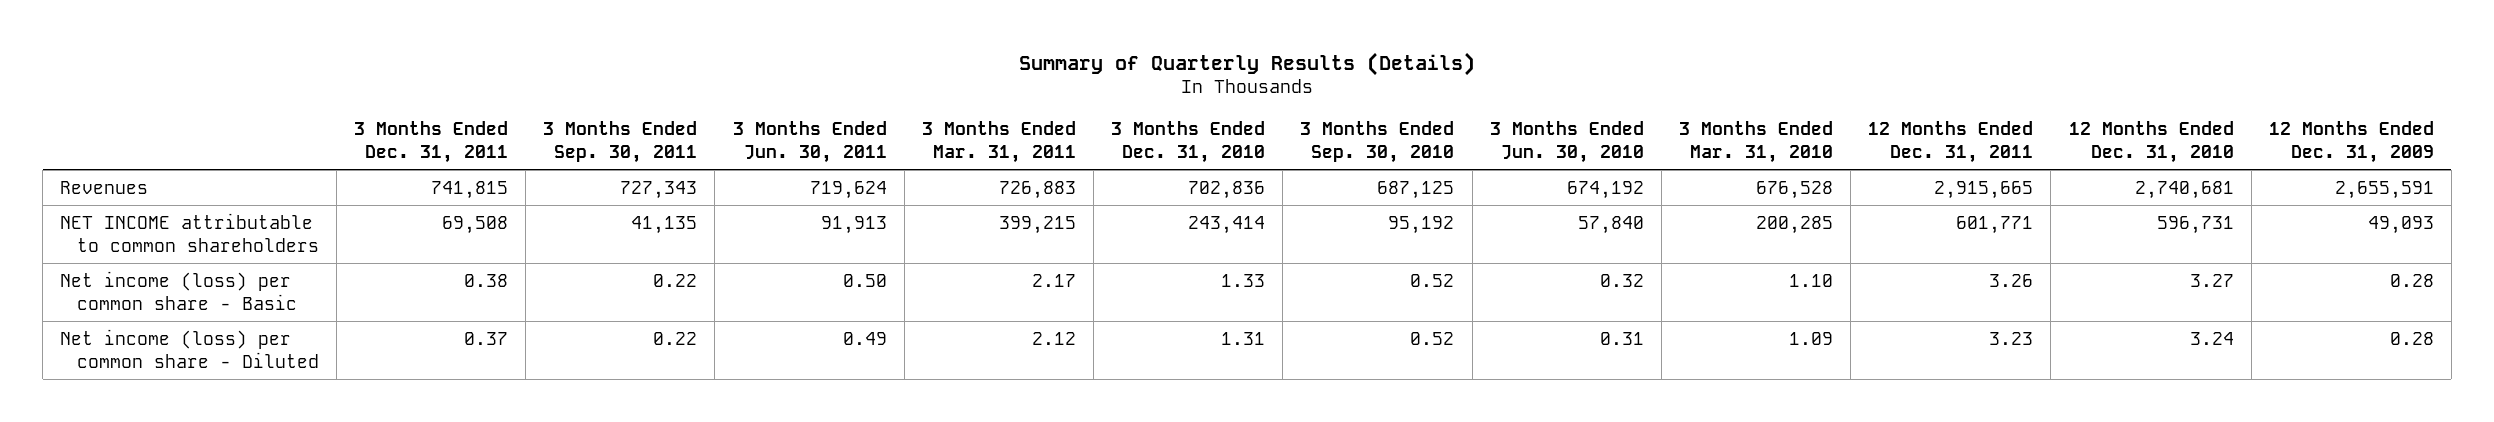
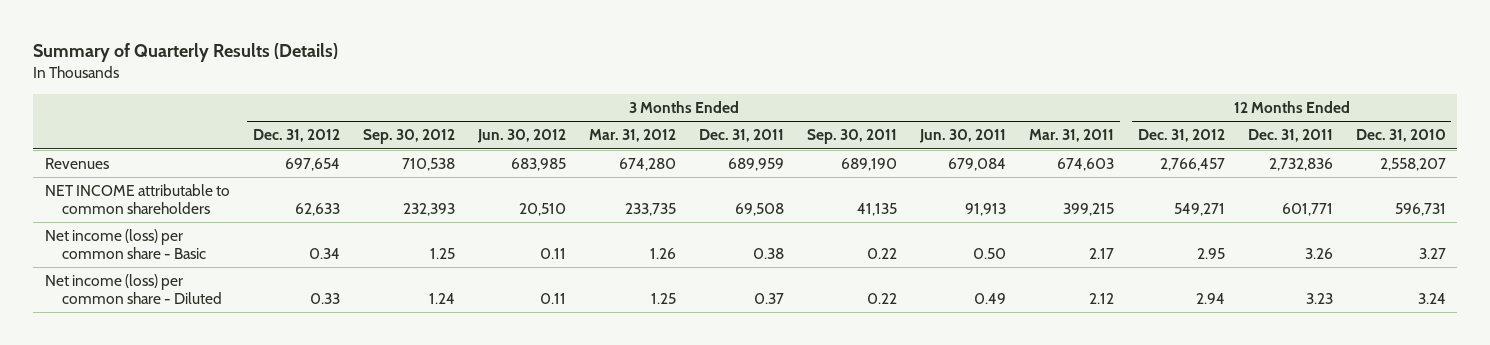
[1111,120,1266,163] 3 Months Ended Dec. 31, 2010 -> none
[1300,120,1455,163] 3 Months Ended Sep. 30, 2010 -> none
[1489,120,1644,163] 3 Months Ended Jun. 30, 2010 -> none
[1678,120,1833,163] 3 Months Ended Mar. 31, 2010 -> none
[2268,120,2434,163] 12 Months Ended Dec. 31, 2009 -> none
none -> [252,129,340,143] Dec. 31, 2012
none -> [362,129,455,145] Sep. 30, 2012
none -> [476,129,566,144] Jun. 30, 2012
none -> [589,129,677,143] Mar. 31, 2012
none -> [1137,129,1225,143] Dec. 31, 2012
[430,180,508,199] 741,815 -> [728,158,785,172] 689,959
[620,180,698,199] 727,343 -> [841,158,898,172] 689,190
[809,180,887,199] 719,624 -> [948,158,1007,172] 679,084
[998,180,1076,199] 726,883 -> [1057,158,1115,172] 674,603
[1934,180,2034,199] 2,915,665 -> [1268,158,1333,172] 2,732,836
[2134,180,2234,199] 2,740,681 -> [1379,158,1446,172] 2,558,207

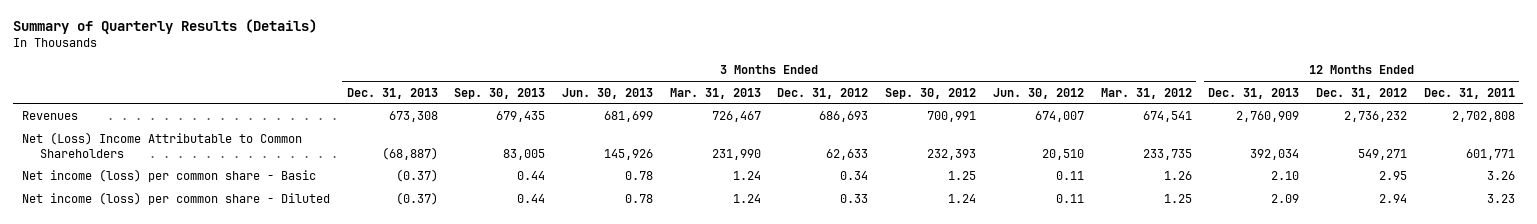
[699,129,785,143] Dec. 31, 2011 -> none
[807,129,898,145] Sep. 30, 2011 -> none
[919,129,1007,144] Jun. 30, 2011 -> none
[1029,129,1115,143] Mar. 31, 2011 -> none
[1355,129,1446,143] Dec. 31, 2010 -> none
none -> [346,87,438,99] Dec. 31, 2013
none -> [454,87,546,99] Sep. 30, 2013
none -> [562,87,654,99] Jun. 30, 2013
none -> [669,87,761,99] Mar. 31, 2013
none -> [1208,87,1300,99] Dec. 31, 2013
[284,158,340,172] 697,654 -> [819,111,869,123] 686,693
[401,158,455,172] 710,538 -> [927,111,977,123] 700,991
[510,158,566,172] 683,985 -> [1034,111,1084,123] 674,007
[619,158,677,172] 674,280 -> [1142,111,1192,123] 674,541
[1159,158,1225,172] 2,766,457 -> [1344,111,1408,123] 2,736,232
[1268,158,1333,172] 2,732,836 -> [1451,111,1515,123] 2,702,808
[44,184,230,215] NET INCOME attributable to common shareholders -> [21,132,302,159] Net (Loss) Income Attributable to Common Shareholders

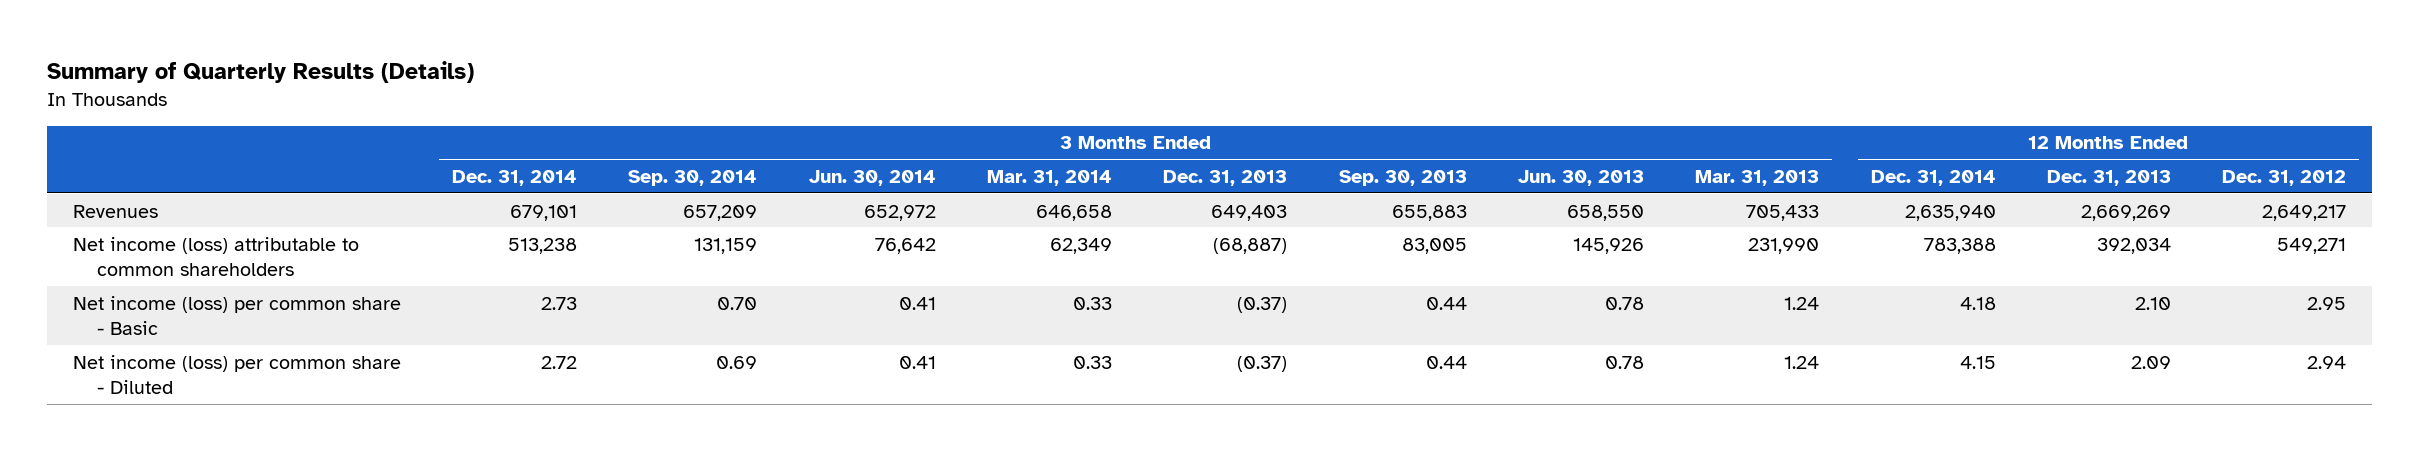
[777,87,869,99] Dec. 31, 2012 -> none
[885,87,977,99] Sep. 30, 2012 -> none
[992,87,1084,99] Jun. 30, 2012 -> none
[1100,87,1192,99] Mar. 31, 2012 -> none
[1423,87,1515,99] Dec. 31, 2011 -> none
none -> [452,169,578,186] Dec. 31, 2014
none -> [628,169,758,186] Sep. 30, 2014
none -> [808,169,936,186] Jun. 30, 2014
none -> [987,169,1113,186] Mar. 31, 2014
none -> [1870,169,1996,186] Dec. 31, 2014
[388,111,438,123] 673,308 -> [1211,204,1288,221] 649,403
[496,111,546,123] 679,435 -> [1391,204,1467,221] 655,883
[604,111,654,123] 681,699 -> [1566,204,1644,221] 658,550
[711,111,761,123] 726,467 -> [1746,204,1820,221] 705,433
[1236,111,1300,123] 2,760,909 -> [2080,204,2171,221] 2,669,269
[1344,111,1408,123] 2,736,232 -> [2262,204,2347,221] 2,649,217
[21,132,302,159] Net (Loss) Income Attributable to Common Shareholders -> [72,236,359,277] Net income (loss) attributable to common shareholders

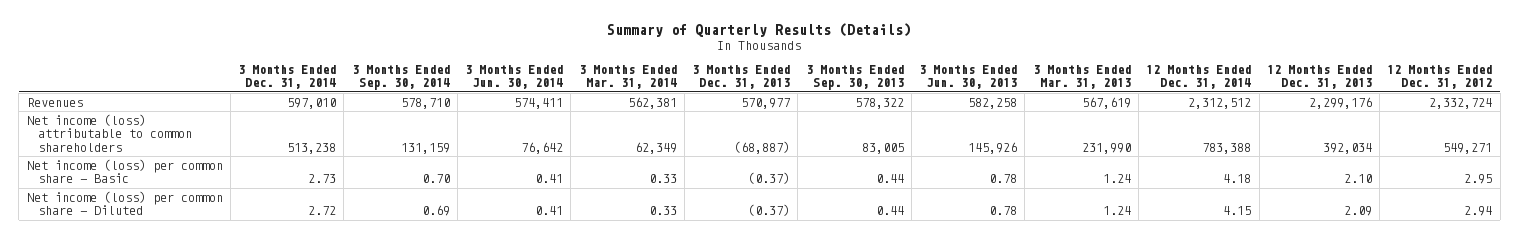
[510,204,578,221] 679,101 -> [287,98,337,110] 597,010
[683,204,758,221] 657,209 -> [400,98,450,110] 578,710
[863,204,936,221] 652,972 -> [514,98,564,110] 574,411
[1036,204,1113,221] 646,658 -> [627,97,677,110] 562,381
[1211,204,1288,221] 649,403 -> [741,98,791,110] 570,977
[1391,204,1467,221] 655,883 -> [854,98,904,110] 578,322
[1566,204,1644,221] 658,550 -> [968,98,1018,110] 582,258
[1746,204,1820,221] 705,433 -> [1081,97,1131,110] 567,619
[1904,204,1996,221] 2,635,940 -> [1188,98,1252,110] 2,312,512
[2080,204,2171,221] 2,669,269 -> [1308,97,1372,110] 2,299,176
[2262,204,2347,221] 2,649,217 -> [1429,98,1493,110] 2,332,724

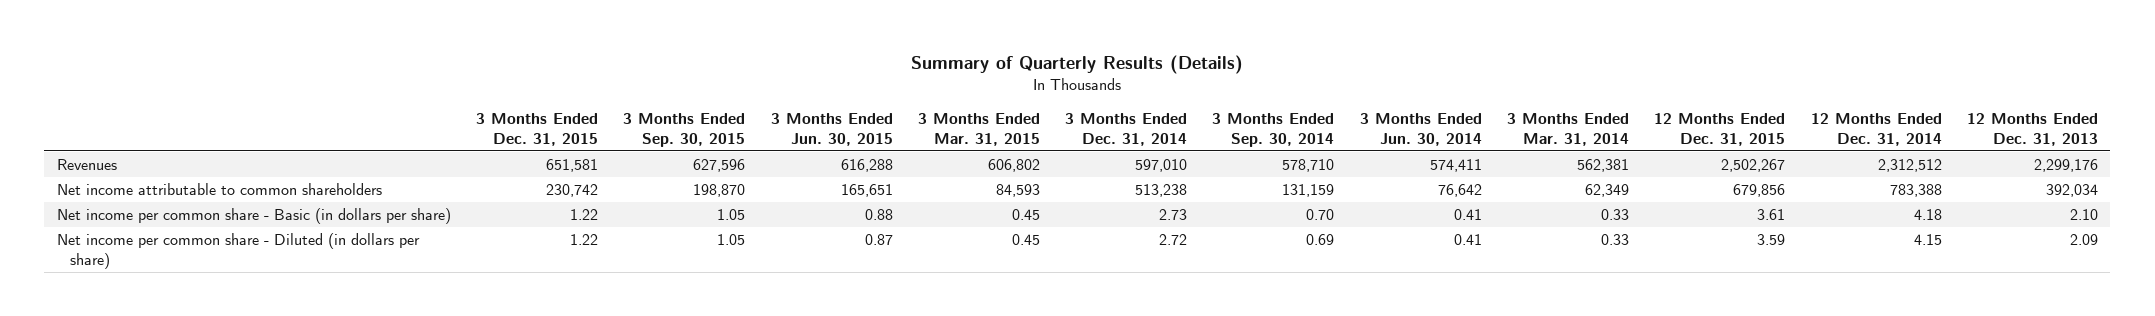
[692,65,791,90] 3 Months Ended Dec. 31, 2013 -> none
[805,65,904,91] 3 Months Ended Sep. 30, 2013 -> none
[919,65,1018,90] 3 Months Ended Jun. 30, 2013 -> none
[1032,65,1131,90] 3 Months Ended Mar. 31, 2013 -> none
[1387,65,1493,90] 12 Months Ended Dec. 31, 2012 -> none
none -> [476,113,599,146] 3 Months Ended Dec. 31, 2015
none -> [623,113,746,147] 3 Months Ended Sep. 30, 2015
none -> [770,113,893,146] 3 Months Ended Jun. 30, 2015
none -> [917,113,1040,146] 3 Months Ended Mar. 31, 2015
none -> [1654,113,1786,146] 12 Months Ended Dec. 31, 2015
[26,114,193,152] Net income (loss) attributable to common shareholders -> [56,183,382,196] Net income attributable to common shareholders
[26,159,223,184] Net income (loss) per common share - Basic -> [56,208,451,225] Net income per common share - Basic (in dollars per share)
[26,191,223,216] Net income (loss) per common share - Diluted -> [56,233,420,269] Net income per common share - Diluted (in dollars per share)

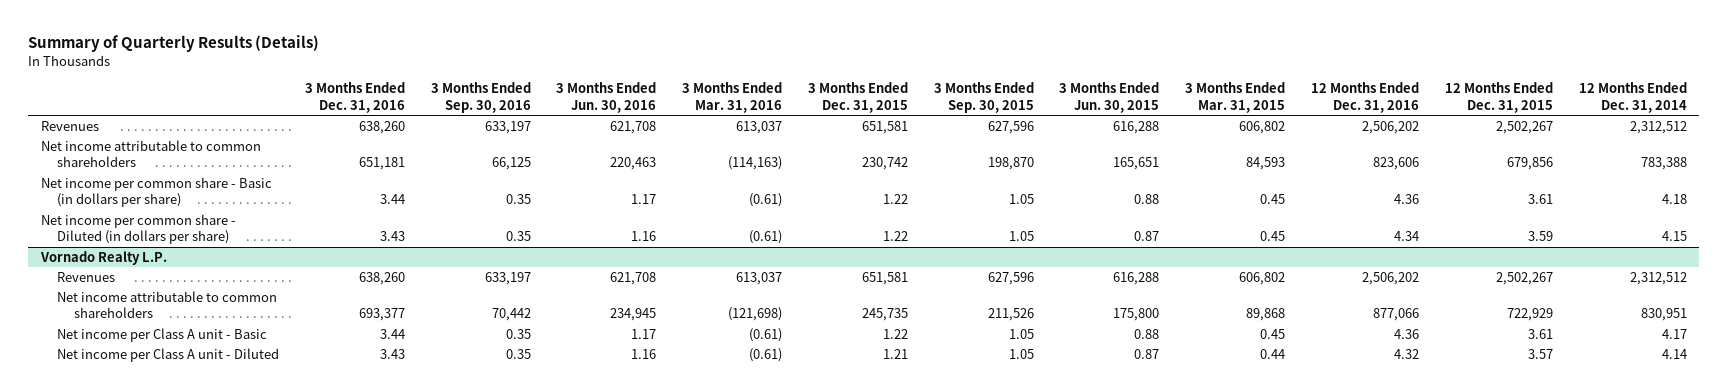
[1065,113,1188,146] 3 Months Ended Dec. 31, 2014 -> none
[1212,113,1335,147] 3 Months Ended Sep. 30, 2014 -> none
[1359,113,1482,146] 3 Months Ended Jun. 30, 2014 -> none
[1506,113,1629,146] 3 Months Ended Mar. 31, 2014 -> none
[1966,113,2098,146] 12 Months Ended Dec. 31, 2013 -> none
none -> [304,82,405,113] 3 Months Ended Dec. 31, 2016
none -> [430,82,531,113] 3 Months Ended Sep. 30, 2016
none -> [556,82,657,113] 3 Months Ended Jun. 30, 2016
none -> [682,82,783,113] 3 Months Ended Mar. 31, 2016
none -> [1310,82,1419,113] 12 Months Ended Dec. 31, 2016
none -> [39,250,167,265] Vornado Realty L.P.
none -> [57,271,116,282] Revenues
none -> [57,290,278,319] Net income attributable to common shareholders
none -> [57,327,268,342] Net income per Class A unit - Basic
none -> [57,347,280,362] Net income per Class A unit - Diluted

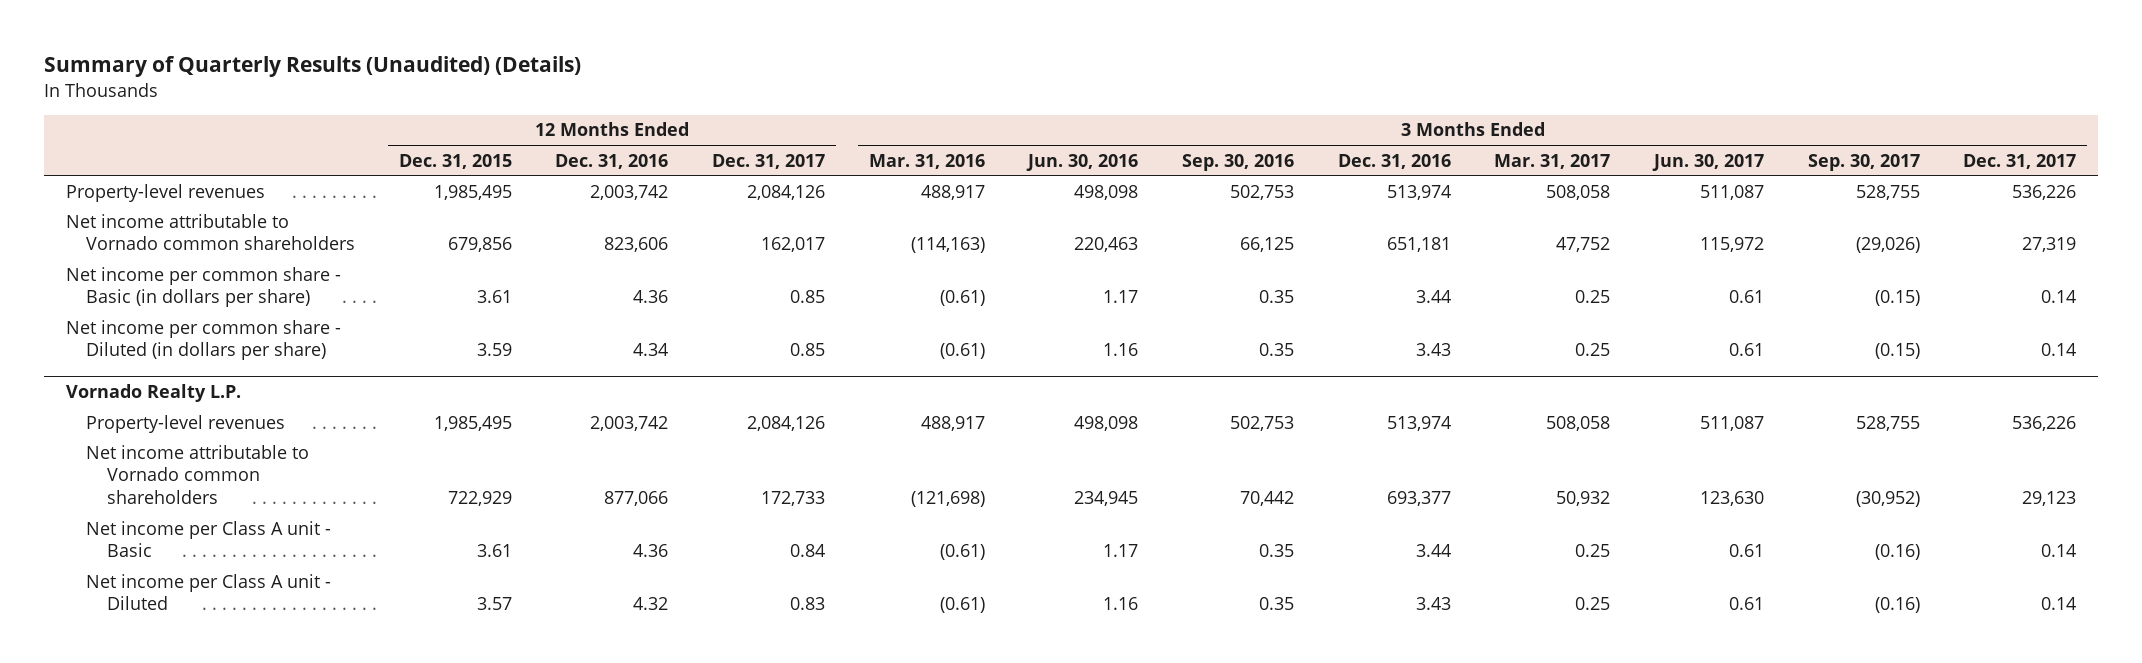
[27,34,319,52] Summary of Quarterly Results (Details) -> [43,56,581,78] Summary of Quarterly Results (Unaudited) (Details)
[807,82,908,113] 3 Months Ended Dec. 31, 2015 -> none
[933,82,1034,113] 3 Months Ended Sep. 30, 2015 -> none
[1059,82,1160,113] 3 Months Ended Jun. 30, 2015 -> none
[1185,82,1286,113] 3 Months Ended Mar. 31, 2015 -> none
[1578,82,1687,113] 12 Months Ended Dec. 31, 2014 -> none
none -> [712,153,826,169] Dec. 31, 2017
none -> [1494,153,1611,169] Mar. 31, 2017
none -> [1651,153,1764,171] Jun. 30, 2017
none -> [1807,153,1920,171] Sep. 30, 2017
none -> [1963,153,2077,169] Dec. 31, 2017
[40,120,99,131] Revenues -> [65,183,265,202] Property-level revenues
[358,120,405,134] 638,260 -> [1386,184,1451,200] 513,974
[484,120,531,134] 633,197 -> [1230,184,1295,200] 502,753
[610,120,657,134] 621,708 -> [1074,184,1139,200] 498,098
[736,120,783,134] 613,037 -> [920,184,985,200] 488,917
[1361,120,1419,134] 2,506,202 -> [590,184,669,200] 2,003,742
[1495,120,1553,134] 2,502,267 -> [433,184,512,200] 1,985,495
[40,139,261,168] Net income attributable to common shareholders -> [65,213,356,251] Net income attributable to Vornado common shareholders
[57,271,116,282] Revenues -> [86,414,286,433] Property-level revenues
[358,271,405,285] 638,260 -> [1386,415,1451,431] 513,974
[484,271,531,285] 633,197 -> [1230,415,1295,431] 502,753
[610,271,657,285] 621,708 -> [1074,415,1139,431] 498,098
[736,271,783,285] 613,037 -> [920,415,985,431] 488,917
[1361,271,1419,285] 2,506,202 -> [590,415,669,431] 2,003,742
[1495,271,1553,285] 2,502,267 -> [433,415,512,431] 1,985,495
[57,290,278,319] Net income attributable to common shareholders -> [86,444,310,505] Net income attributable to Vornado common shareholders

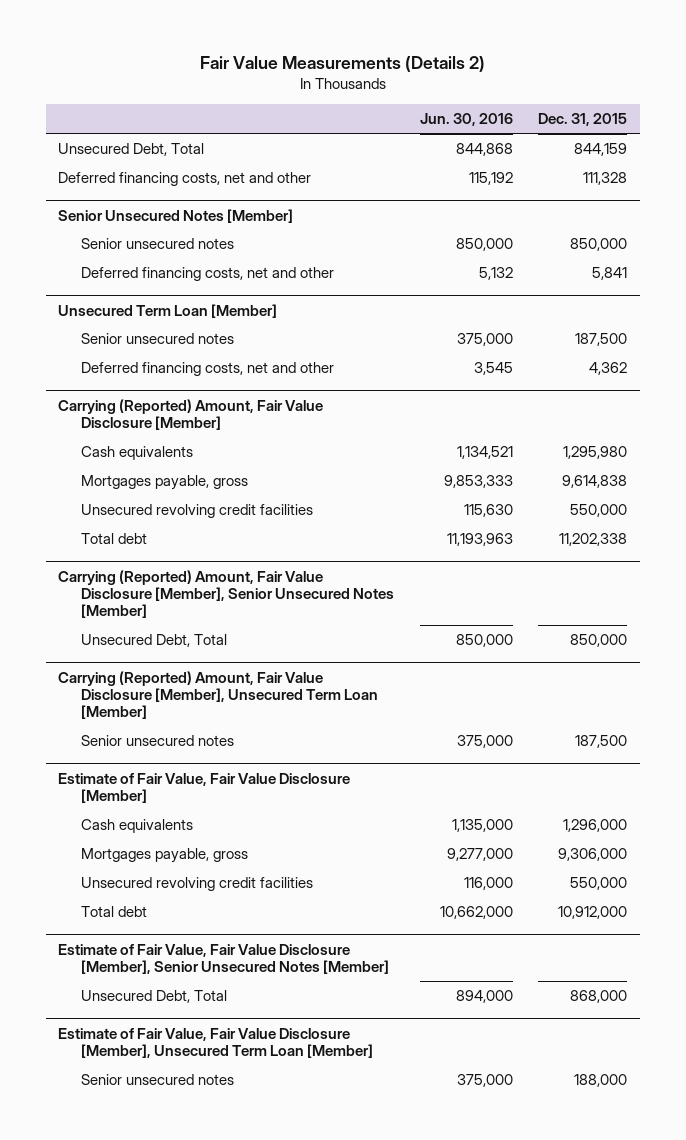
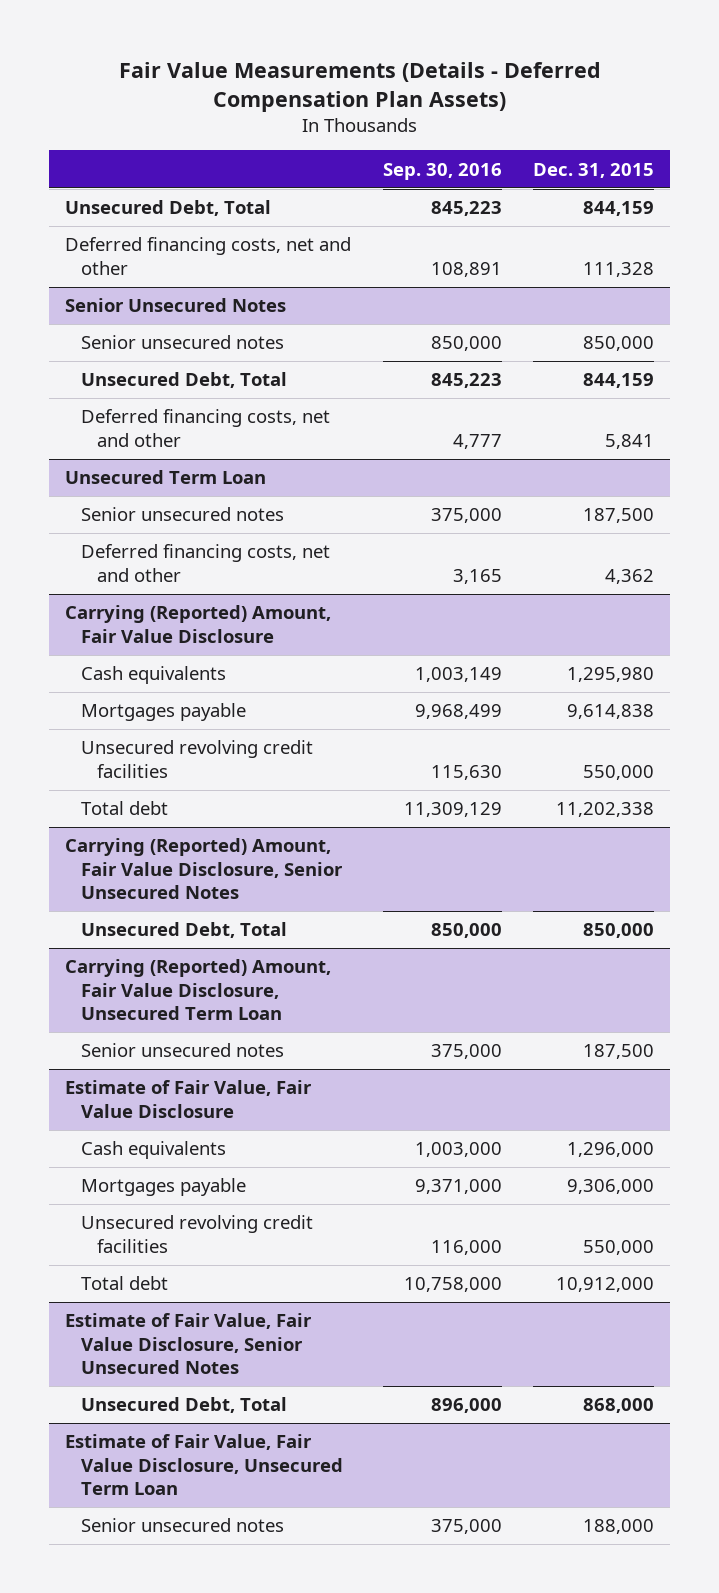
[199,56,485,73] Fair Value Measurements (Details 2) -> [118,61,601,112] Fair Value Measurements (Details - Deferred Compensation Plan Assets)
[419,113,513,127] Jun. 30, 2016 -> none
none -> [382,162,502,180] Sep. 30, 2016
[58,208,294,223] Senior Unsecured Notes [Member] -> [64,298,286,313] Senior Unsecured Notes
none -> [80,372,287,389] Unsecured Debt, Total
[58,303,278,318] Unsecured Term Loan [Member] -> [64,470,266,485] Unsecured Term Loan
[58,398,324,430] Carrying (Reported) Amount, Fair Value Disclosure [Member] -> [64,605,331,643] Carrying (Reported) Amount, Fair Value Disclosure
[81,474,249,490] Mortgages payable, gross -> [80,703,246,722] Mortgages payable
[58,569,395,619] Carrying (Reported) Amount, Fair Value Disclosure [Member], Senior Unsecured Notes [Member] -> [64,838,343,899] Carrying (Reported) Amount, Fair Value Disclosure, Senior Unsecured Notes
[58,670,379,720] Carrying (Reported) Amount, Fair Value Disclosure [Member], Unsecured Term Loan [Member] -> [64,959,331,1020] Carrying (Reported) Amount, Fair Value Disclosure, Unsecured Term Loan
[58,772,351,803] Estimate of Fair Value, Fair Value Disclosure [Member] -> [64,1080,312,1118] Estimate of Fair Value, Fair Value Disclosure
[81,847,249,863] Mortgages payable, gross -> [80,1178,246,1197] Mortgages payable
[58,943,390,974] Estimate of Fair Value, Fair Value Disclosure [Member], Senior Unsecured Notes [Member] -> [64,1313,312,1374] Estimate of Fair Value, Fair Value Disclosure, Senior Unsecured Notes
[58,1027,374,1058] Estimate of Fair Value, Fair Value Disclosure [Member], Unsecured Term Loan [Member] -> [64,1434,343,1495] Estimate of Fair Value, Fair Value Disclosure, Unsecured Term Loan

